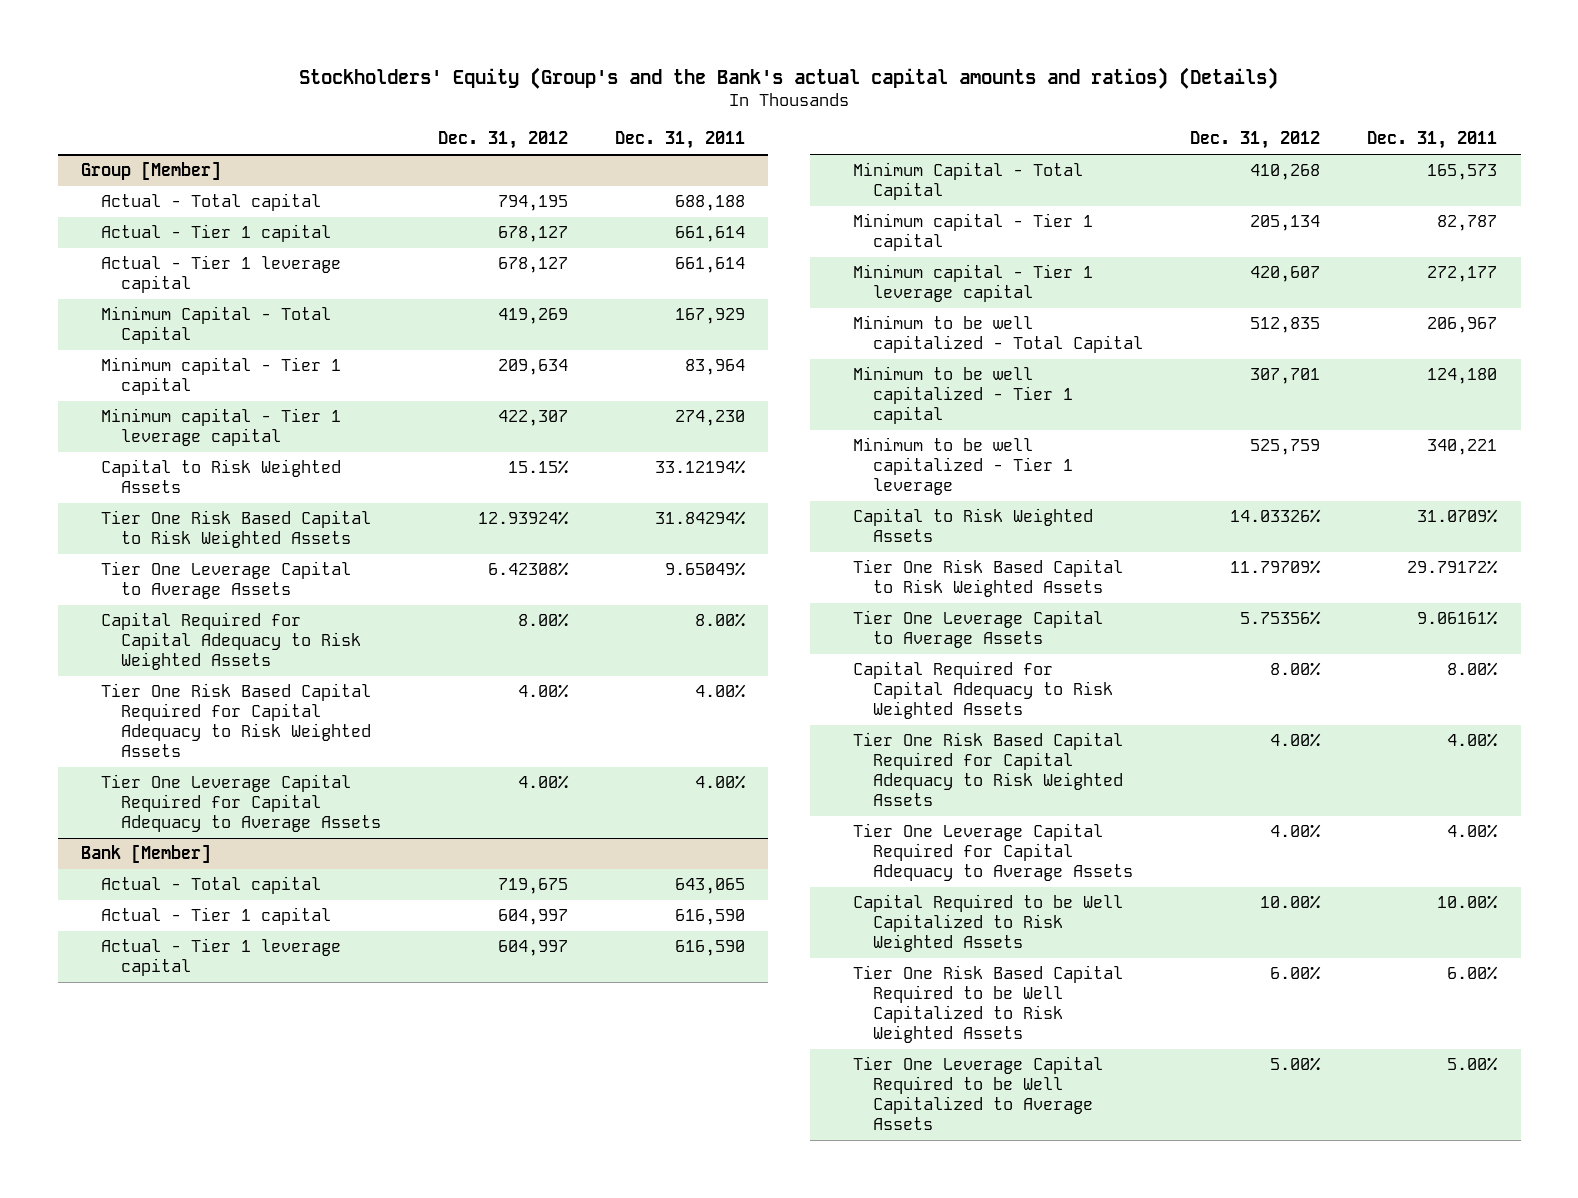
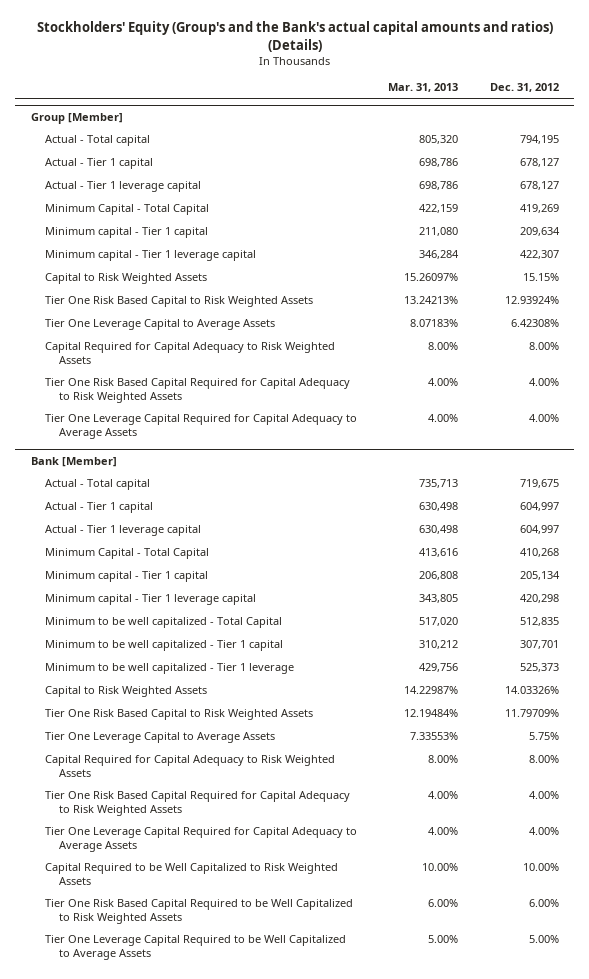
[614,131,745,150] Dec. 31, 2011 -> none
none -> [388,83,459,93] Mar. 31, 2013
[1250,266,1321,283] 420,607 -> [519,594,559,604] 420,298
[1250,439,1321,456] 525,759 -> [519,663,559,673] 525,373
[1240,611,1322,626] 5.75356% -> [528,732,559,741] 5.75%

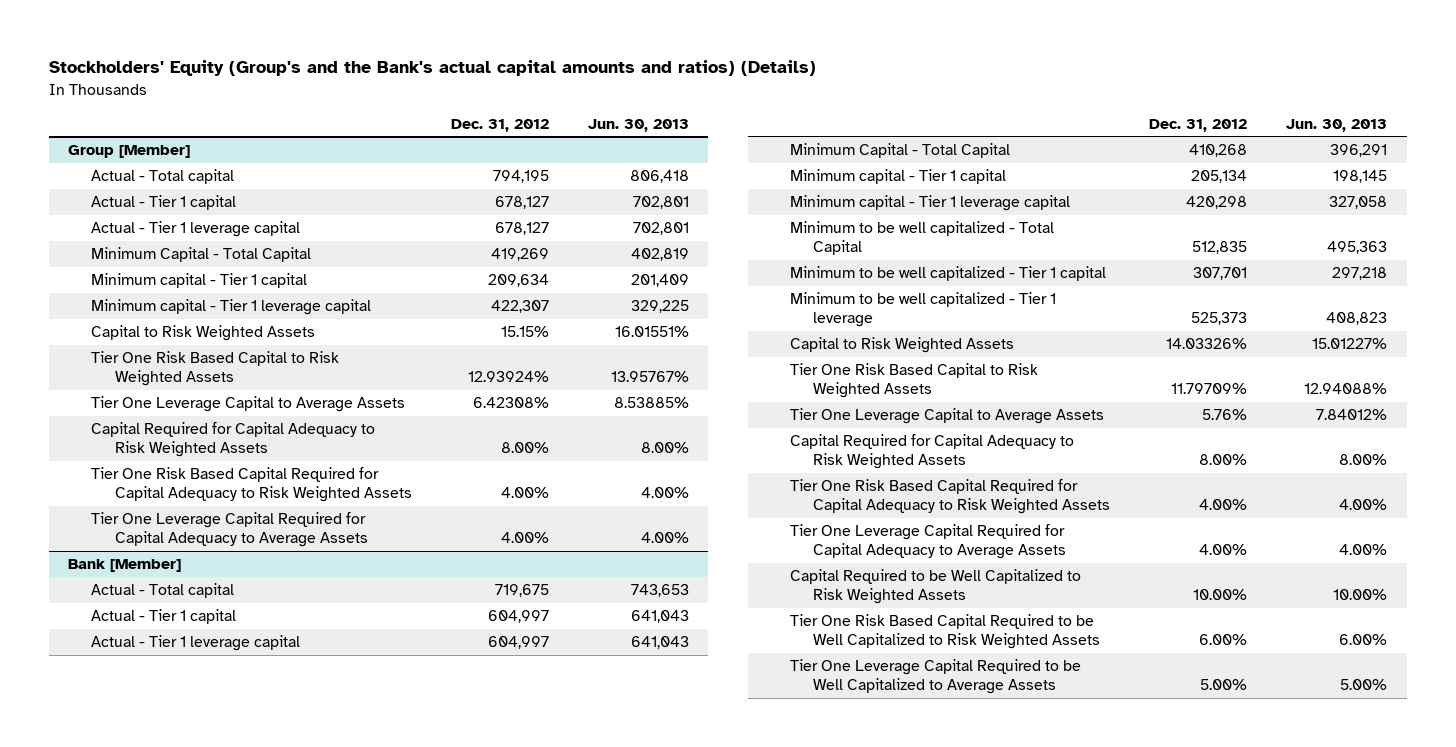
[388,83,459,93] Mar. 31, 2013 -> none
none -> [587,118,689,132] Jun. 30, 2013
[528,732,559,741] 5.75% -> [1202,409,1248,421] 5.76%

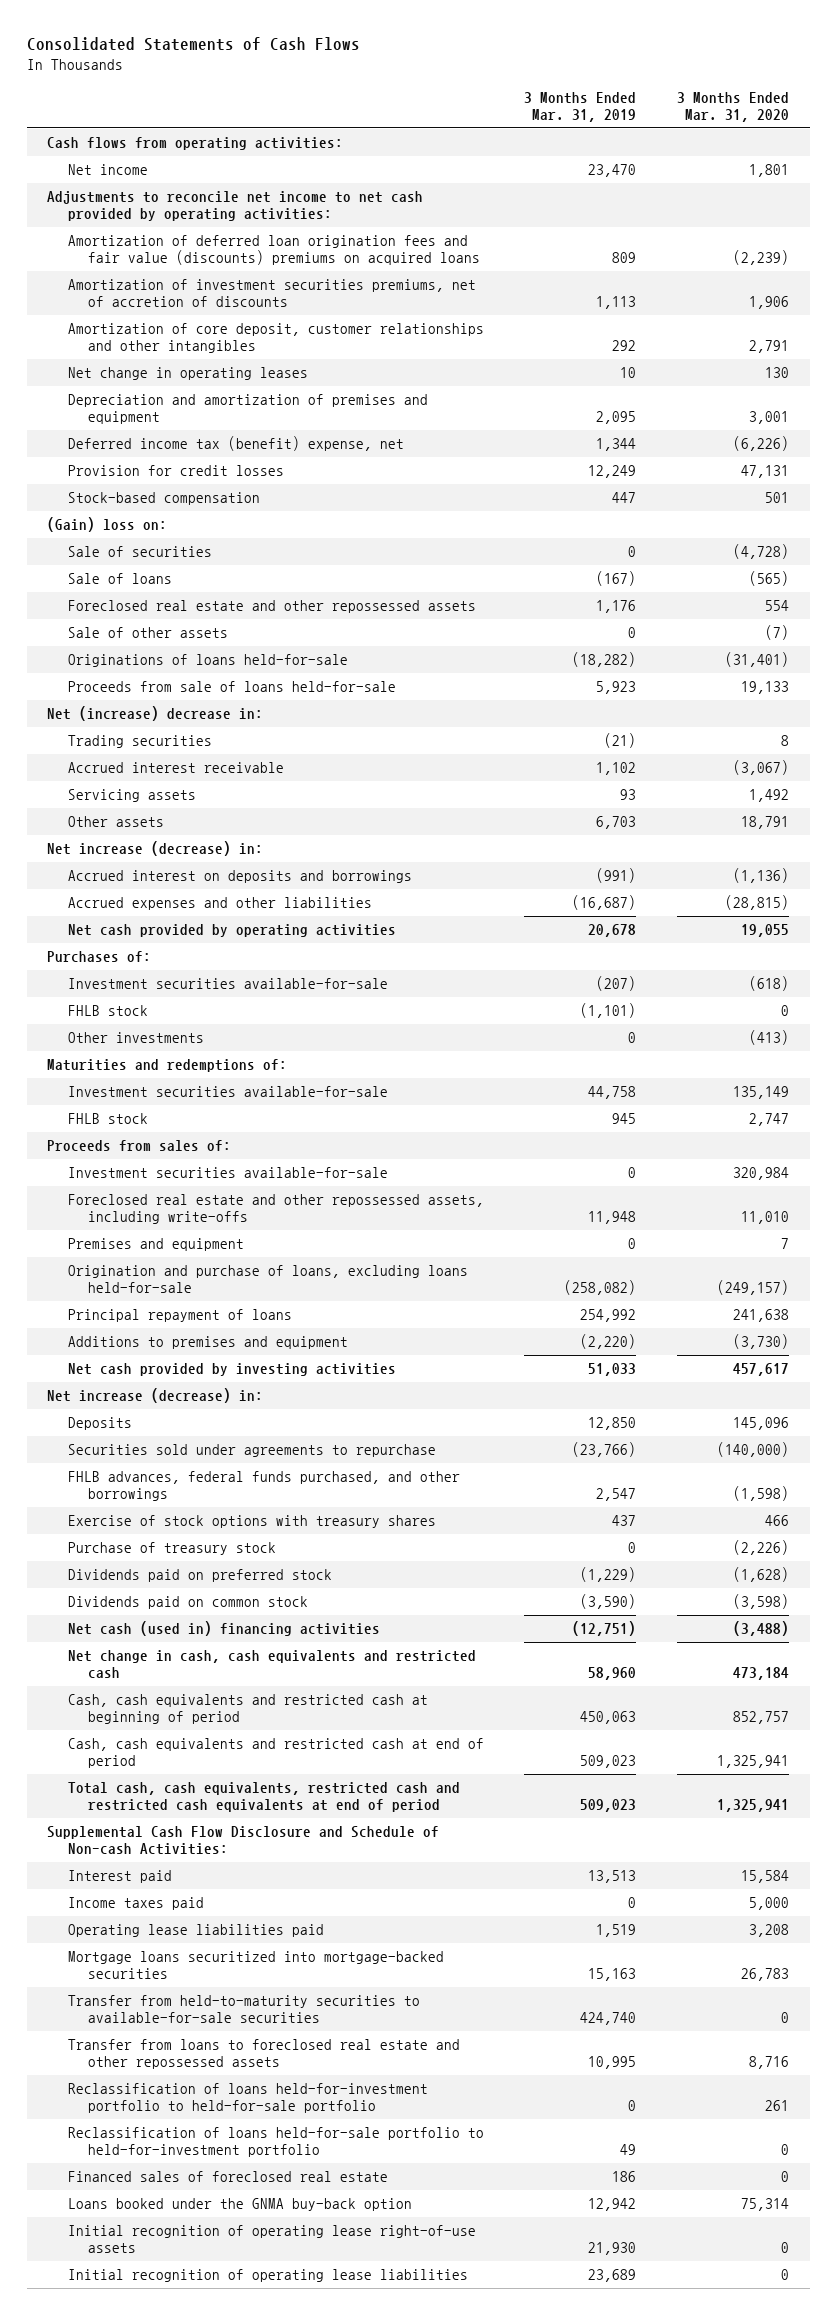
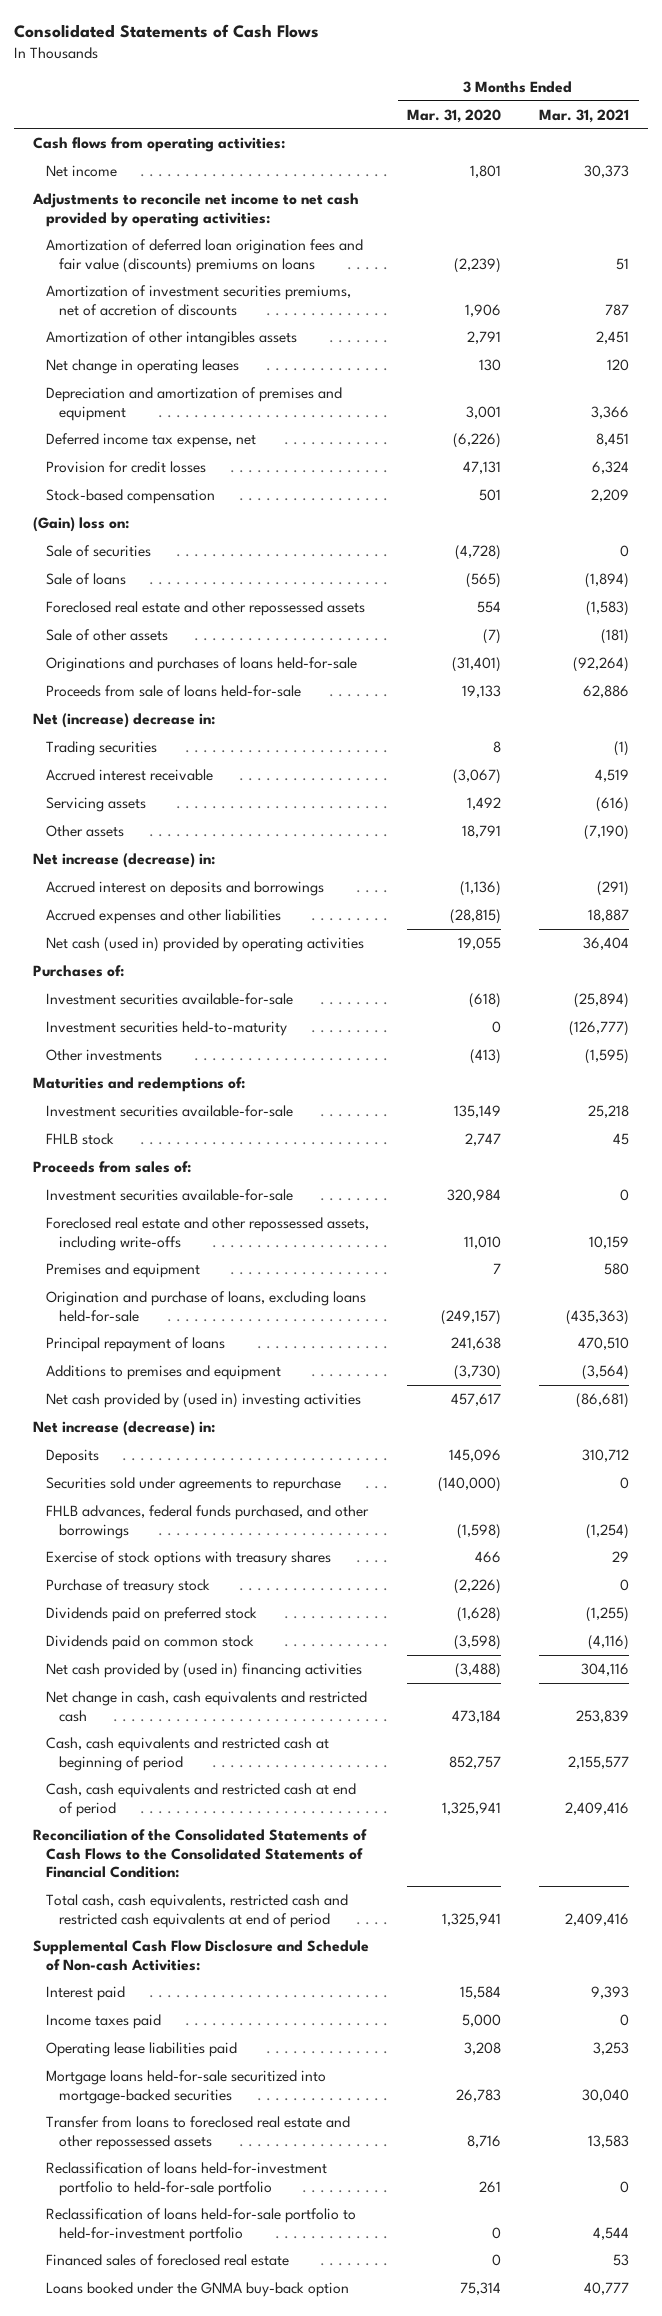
[524,91,637,122] 3 Months Ended Mar. 31, 2019 -> none
none -> [539,108,630,123] Mar. 31, 2021
[67,235,480,266] Amortization of deferred loan origination fees and fair value (discounts) premiums on acquired loans -> [45,238,363,273] Amortization of deferred loan origination fees and fair value (discounts) premiums on loans
[67,323,484,354] Amortization of core deposit, customer relationships and other intangibles -> [45,330,297,346] Amortization of other intangibles assets
[67,436,404,452] Deferred income tax (benefit) expense, net -> [45,432,256,448] Deferred income tax expense, net
[67,654,348,668] Originations of loans held-for-sale -> [45,656,357,672] Originations and purchases of loans held-for-sale
[67,924,396,938] Net cash provided by operating activities -> [45,936,364,952] Net cash (used in) provided by operating activities
[67,1005,148,1017] FHLB stock -> none
none -> [45,1020,287,1036] Investment securities held-to-maturity
[67,1363,396,1377] Net cash provided by investing activities -> [45,1392,361,1408] Net cash provided by (used in) investing activities
[67,1621,380,1637] Net cash (used in) financing activities -> [45,1662,362,1678] Net cash provided by (used in) financing activities
none -> [32,1828,367,1879] Reconciliation of the Consolidated Statements of Cash Flows to the Consolidated Statements of Financial Condition:
[67,1995,420,2024] Transfer from held-to-maturity securities to available-for-sale securities -> none
[67,1951,444,1980] Mortgage loans securitized into mortgage-backed securities -> [45,2069,326,2104] Mortgage loans held-for-sale securitized into mortgage-backed securities
[67,2225,476,2254] Initial recognition of operating lease right-of-use assets -> none
[67,2269,468,2283] Initial recognition of operating lease liabilities -> none

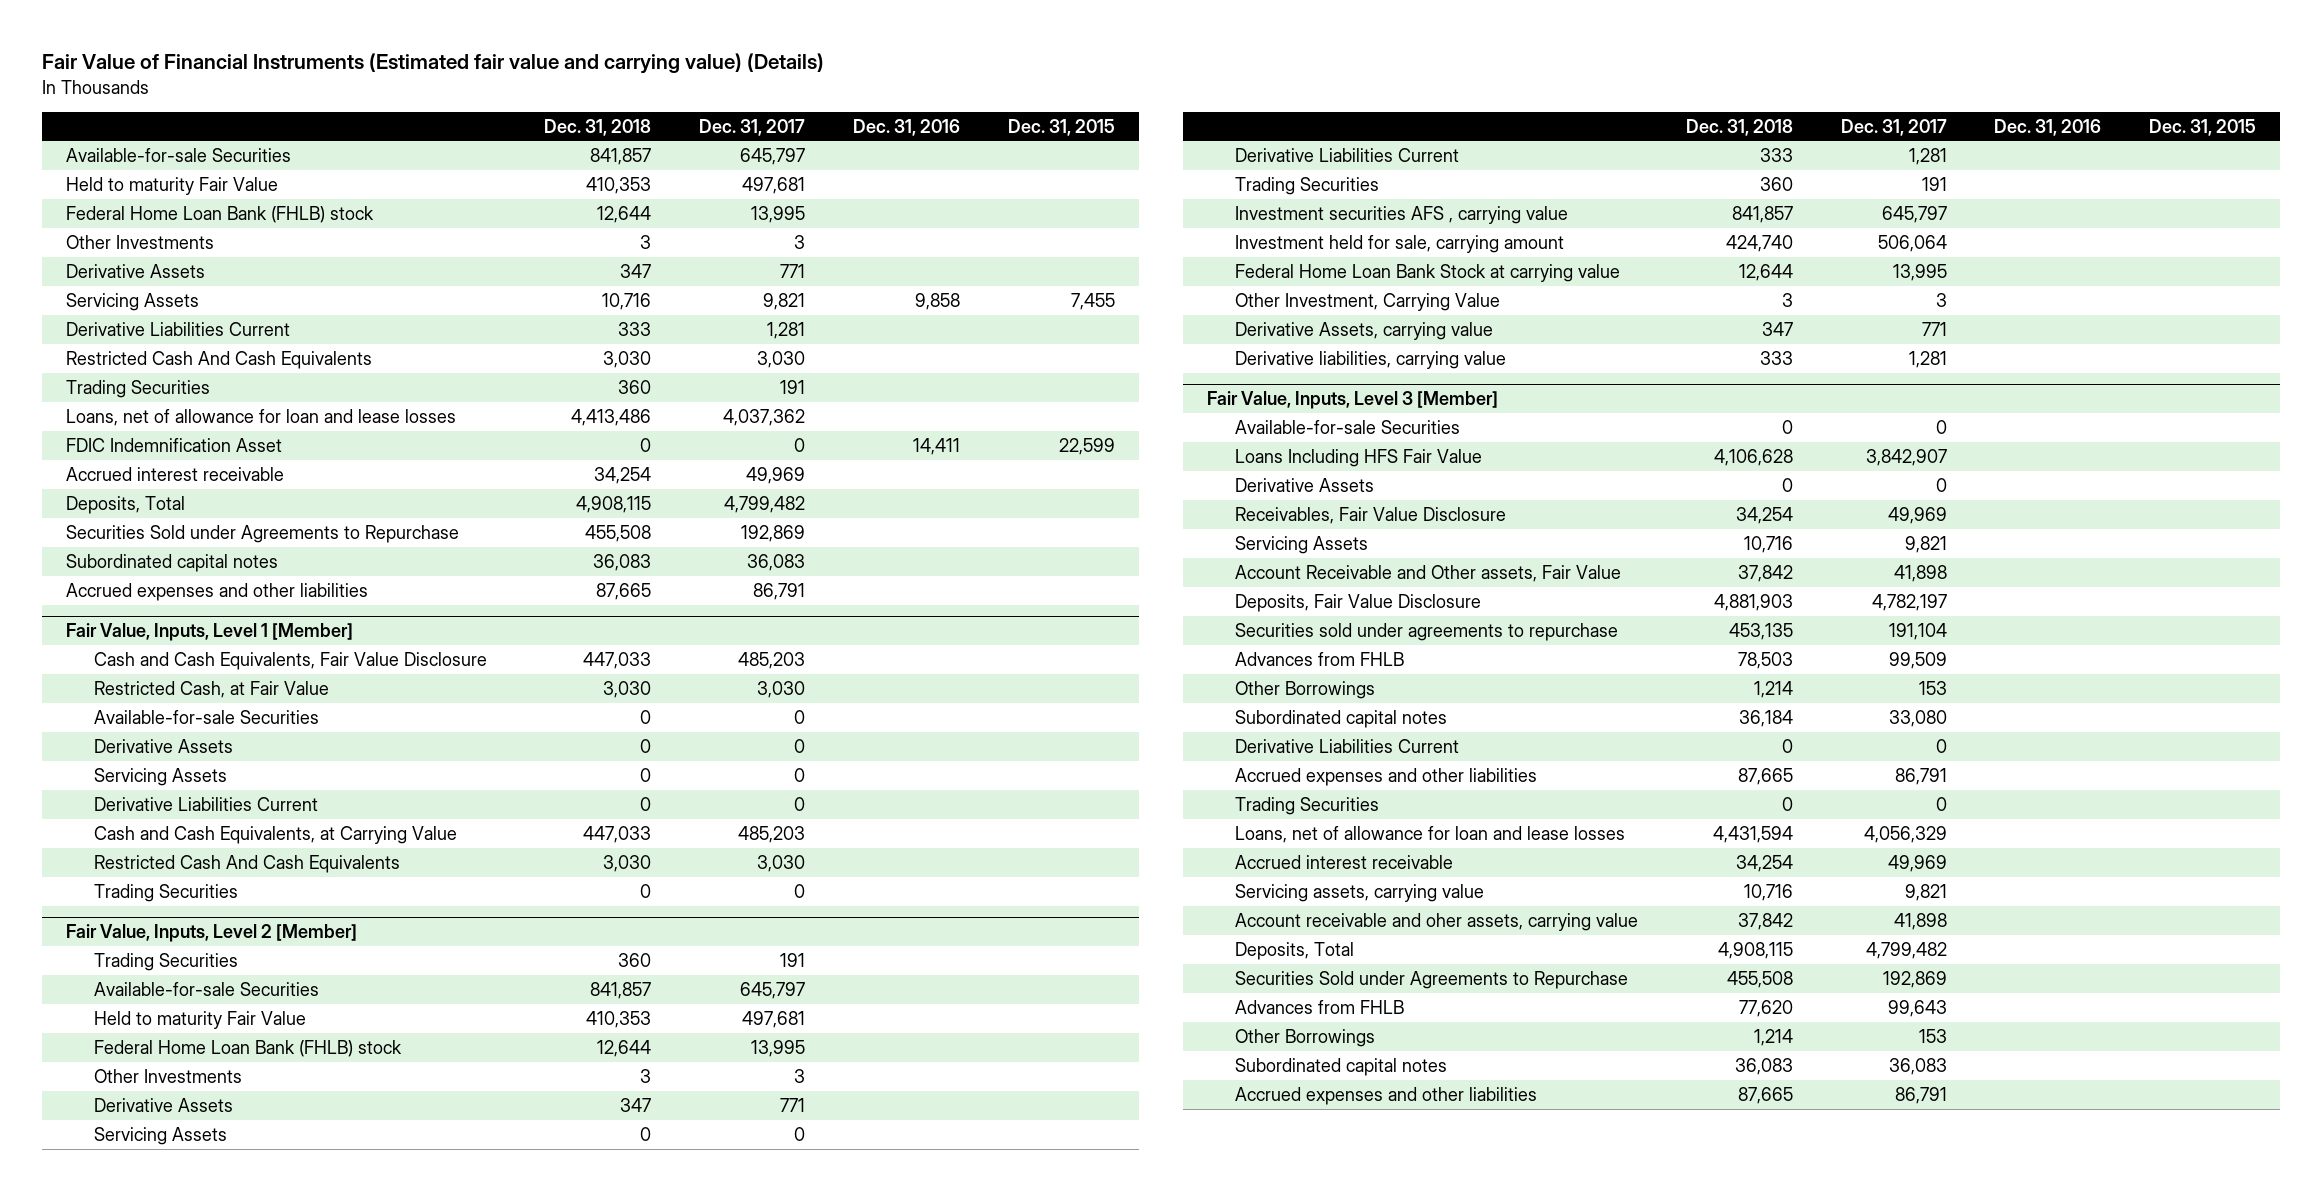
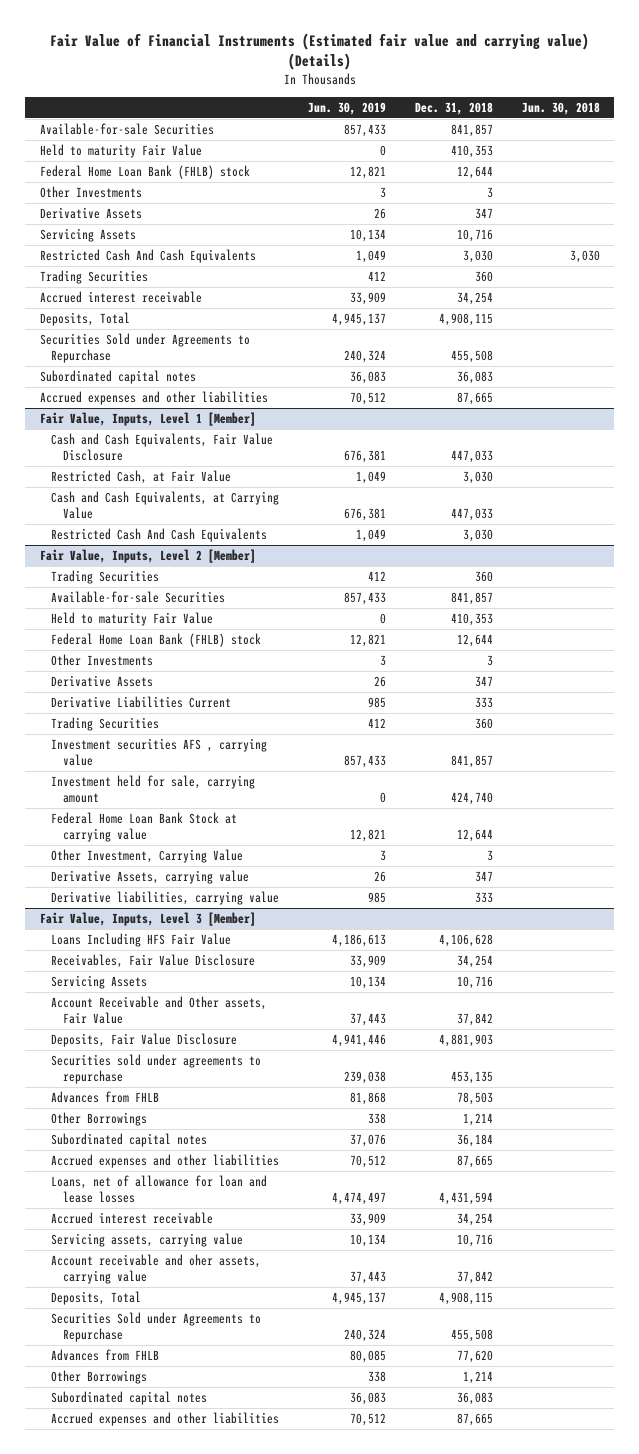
[699,118,806,136] Dec. 31, 2017 -> none
[852,118,960,136] Dec. 31, 2016 -> none
[1007,118,1115,136] Dec. 31, 2015 -> none
none -> [308,102,387,116] Jun. 30, 2019
none -> [521,102,600,116] Jun. 30, 2018
[65,321,290,336] Derivative Liabilities Current -> none
[65,408,456,426] Loans, net of allowance for loan and lease losses -> none
[65,437,282,452] FDIC Indemnification Asset -> none
[93,709,319,724] Available-for-sale Securities -> none
[93,738,233,753] Derivative Assets -> none
[93,767,227,786] Servicing Assets -> none
[93,796,318,811] Derivative Liabilities Current -> none
[93,883,238,902] Trading Securities -> none
[93,1126,227,1145] Servicing Assets -> none
[1235,419,1461,434] Available-for-sale Securities -> none
[1235,477,1375,492] Derivative Assets -> none
[1235,738,1460,753] Derivative Liabilities Current -> none
[1235,796,1380,815] Trading Securities -> none

